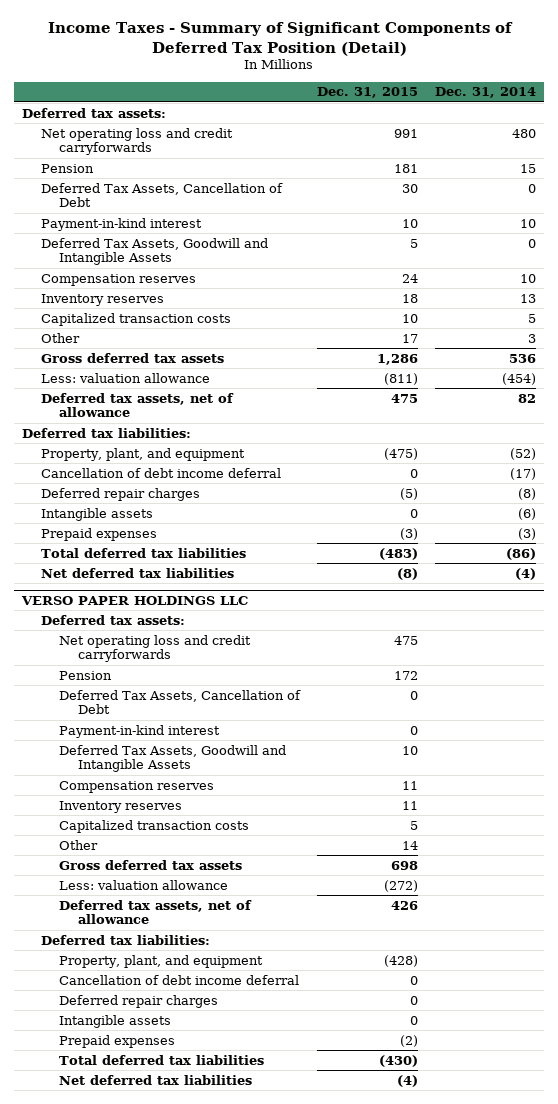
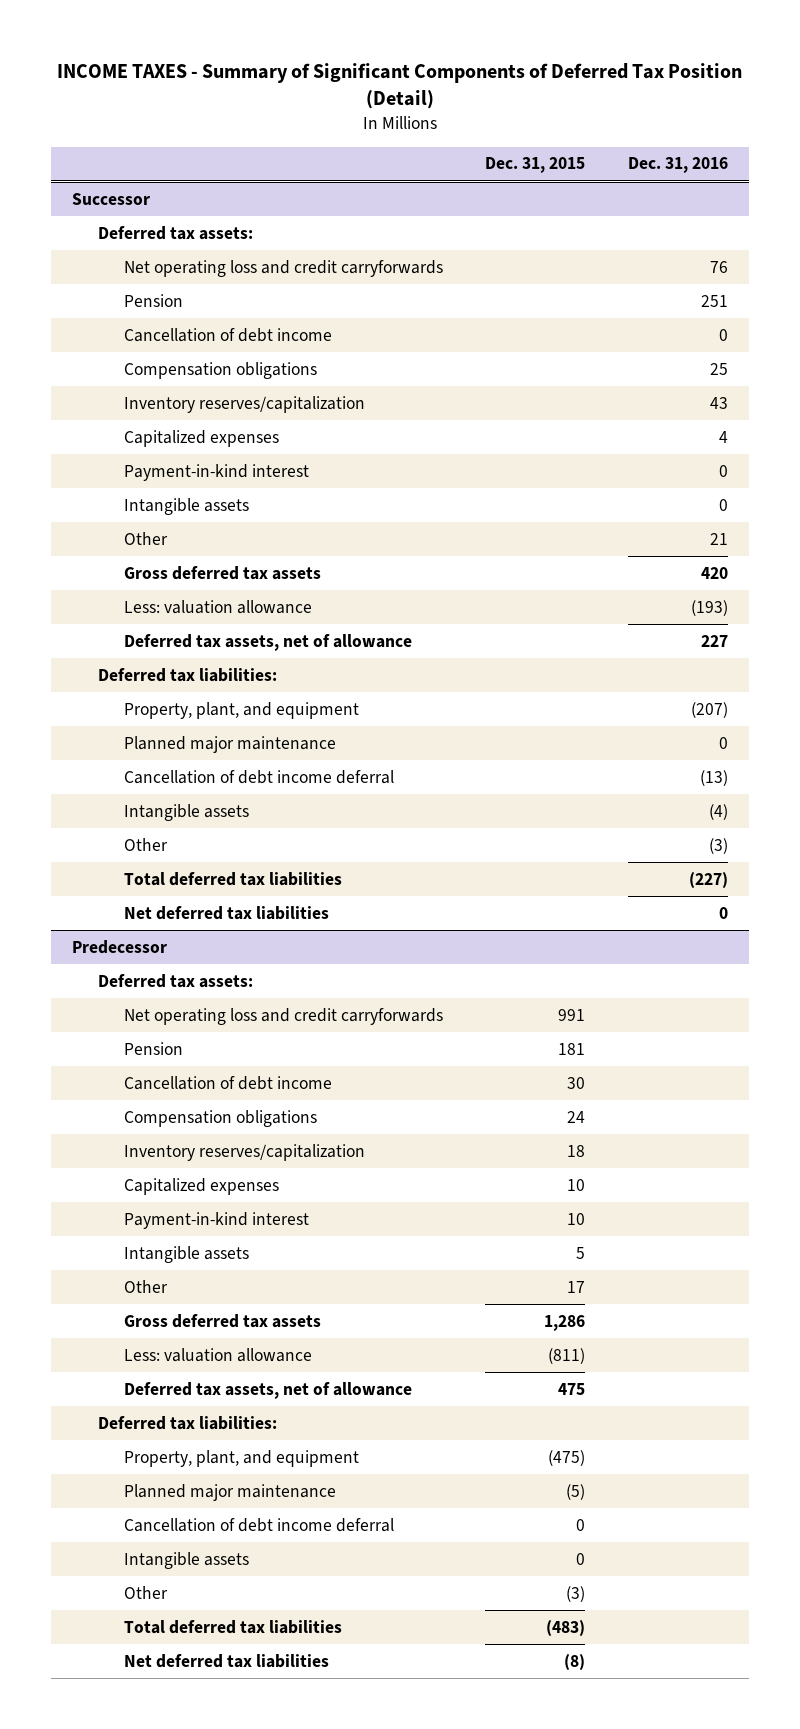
[48,22,514,56] Income Taxes - Summary of Significant Components of Deferred Tax Position (Detail) -> [56,63,742,110] INCOME TAXES - Summary of Significant Components of Deferred Tax Position (Detail)
[434,87,536,99] Dec. 31, 2014 -> none
none -> [627,157,728,174] Dec. 31, 2016
none -> [71,192,150,205] Successor
none -> [98,225,254,240] Deferred tax assets:
none -> [124,259,444,277] Net operating loss and credit carryforwards
none -> [124,293,184,307] Pension
none -> [124,327,333,342] Cancellation of debt income
none -> [124,361,318,379] Compensation obligations
none -> [124,395,366,413] Inventory reserves/capitalization
none -> [124,429,280,447] Capitalized expenses
none -> [124,463,310,481] Payment-in-kind interest
none -> [124,497,250,515] Intangible assets
none -> [124,531,169,545] Other
none -> [124,565,322,580] Gross deferred tax assets
none -> [124,599,313,614] Less: valuation allowance
none -> [124,633,413,651] Deferred tax assets, net of allowance
none -> [98,667,278,682] Deferred tax liabilities:
none -> [124,701,360,719] Property, plant, and equipment
none -> [124,735,337,753] Planned major maintenance
none -> [124,769,395,784] Cancellation of debt income deferral
none -> [124,803,250,821] Intangible assets
none -> [124,837,169,851] Other
none -> [124,871,343,886] Total deferred tax liabilities
none -> [124,905,330,920] Net deferred tax liabilities
none -> [71,939,167,954] Predecessor
[40,182,283,208] Deferred Tax Assets, Cancellation of Debt -> [124,1075,333,1090] Cancellation of debt income
none -> [124,1109,318,1127] Compensation obligations
none -> [124,1143,366,1161] Inventory reserves/capitalization
none -> [124,1177,280,1195] Capitalized expenses
[40,273,196,286] Compensation reserves -> none
[40,293,164,306] Inventory reserves -> none
[40,312,231,326] Capitalized transaction costs -> none
[40,237,268,266] Deferred Tax Assets, Goodwill and Intangible Assets -> [124,1245,250,1263] Intangible assets
none -> [124,1483,337,1501] Planned major maintenance
[40,487,200,501] Deferred repair charges -> none
[40,527,157,541] Prepaid expenses -> none
none -> [124,1585,169,1599] Other
[21,595,249,605] VERSO PAPER HOLDINGS LLC -> none
[40,614,185,625] Deferred tax assets: -> none
[59,634,252,663] Net operating loss and credit carryforwards -> none
[59,670,113,680] Pension -> none
[59,689,302,715] Deferred Tax Assets, Cancellation of Debt -> none
[59,724,221,738] Payment-in-kind interest -> none
[59,744,287,773] Deferred Tax Assets, Goodwill and Intangible Assets -> none
[59,780,215,793] Compensation reserves -> none
[59,800,183,813] Inventory reserves -> none
[59,819,250,833] Capitalized transaction costs -> none
[59,839,99,850] Other -> none
[59,859,243,870] Gross deferred tax assets -> none
[59,879,229,890] Less: valuation allowance -> none
[59,899,253,925] Deferred tax assets, net of allowance -> none
[40,934,210,945] Deferred tax liabilities: -> none
[59,954,264,968] Property, plant, and equipment -> none
[59,974,300,985] Cancellation of debt income deferral -> none
[59,994,219,1008] Deferred repair charges -> none
[59,1014,172,1028] Intangible assets -> none
[59,1034,176,1048] Prepaid expenses -> none
[59,1054,265,1065] Total deferred tax liabilities -> none
[59,1074,253,1085] Net deferred tax liabilities -> none

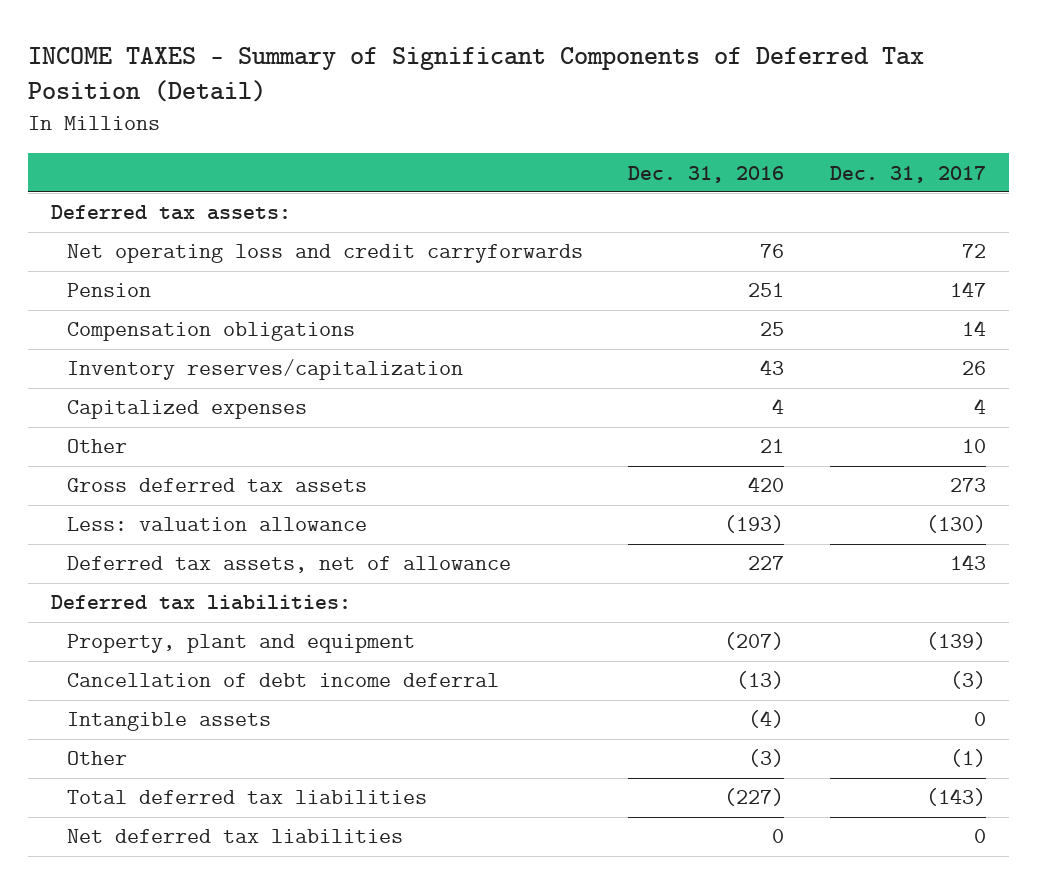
[485,157,586,174] Dec. 31, 2015 -> none
none -> [830,165,987,183] Dec. 31, 2017
[71,192,150,205] Successor -> none
[124,327,333,342] Cancellation of debt income -> none
[124,463,310,481] Payment-in-kind interest -> none
[124,497,250,515] Intangible assets -> none
[124,735,337,753] Planned major maintenance -> none
[124,701,360,719] Property, plant, and equipment -> [66,634,415,654] Property, plant and equipment
[71,939,167,954] Predecessor -> none
[98,973,254,988] Deferred tax assets: -> none
[124,1007,444,1025] Net operating loss and credit carryforwards -> none
[124,1041,184,1055] Pension -> none
[124,1075,333,1090] Cancellation of debt income -> none
[124,1109,318,1127] Compensation obligations -> none
[124,1143,366,1161] Inventory reserves/capitalization -> none
[124,1177,280,1195] Capitalized expenses -> none
[124,1211,310,1229] Payment-in-kind interest -> none
[124,1245,250,1263] Intangible assets -> none
[124,1279,169,1293] Other -> none
[124,1313,322,1328] Gross deferred tax assets -> none
[124,1347,313,1362] Less: valuation allowance -> none
[124,1381,413,1399] Deferred tax assets, net of allowance -> none
[98,1415,278,1430] Deferred tax liabilities: -> none
[124,1449,360,1467] Property, plant, and equipment -> none
[124,1483,337,1501] Planned major maintenance -> none
[124,1517,395,1532] Cancellation of debt income deferral -> none
[124,1551,250,1569] Intangible assets -> none
[124,1585,169,1599] Other -> none
[124,1619,343,1634] Total deferred tax liabilities -> none
[124,1653,330,1668] Net deferred tax liabilities -> none

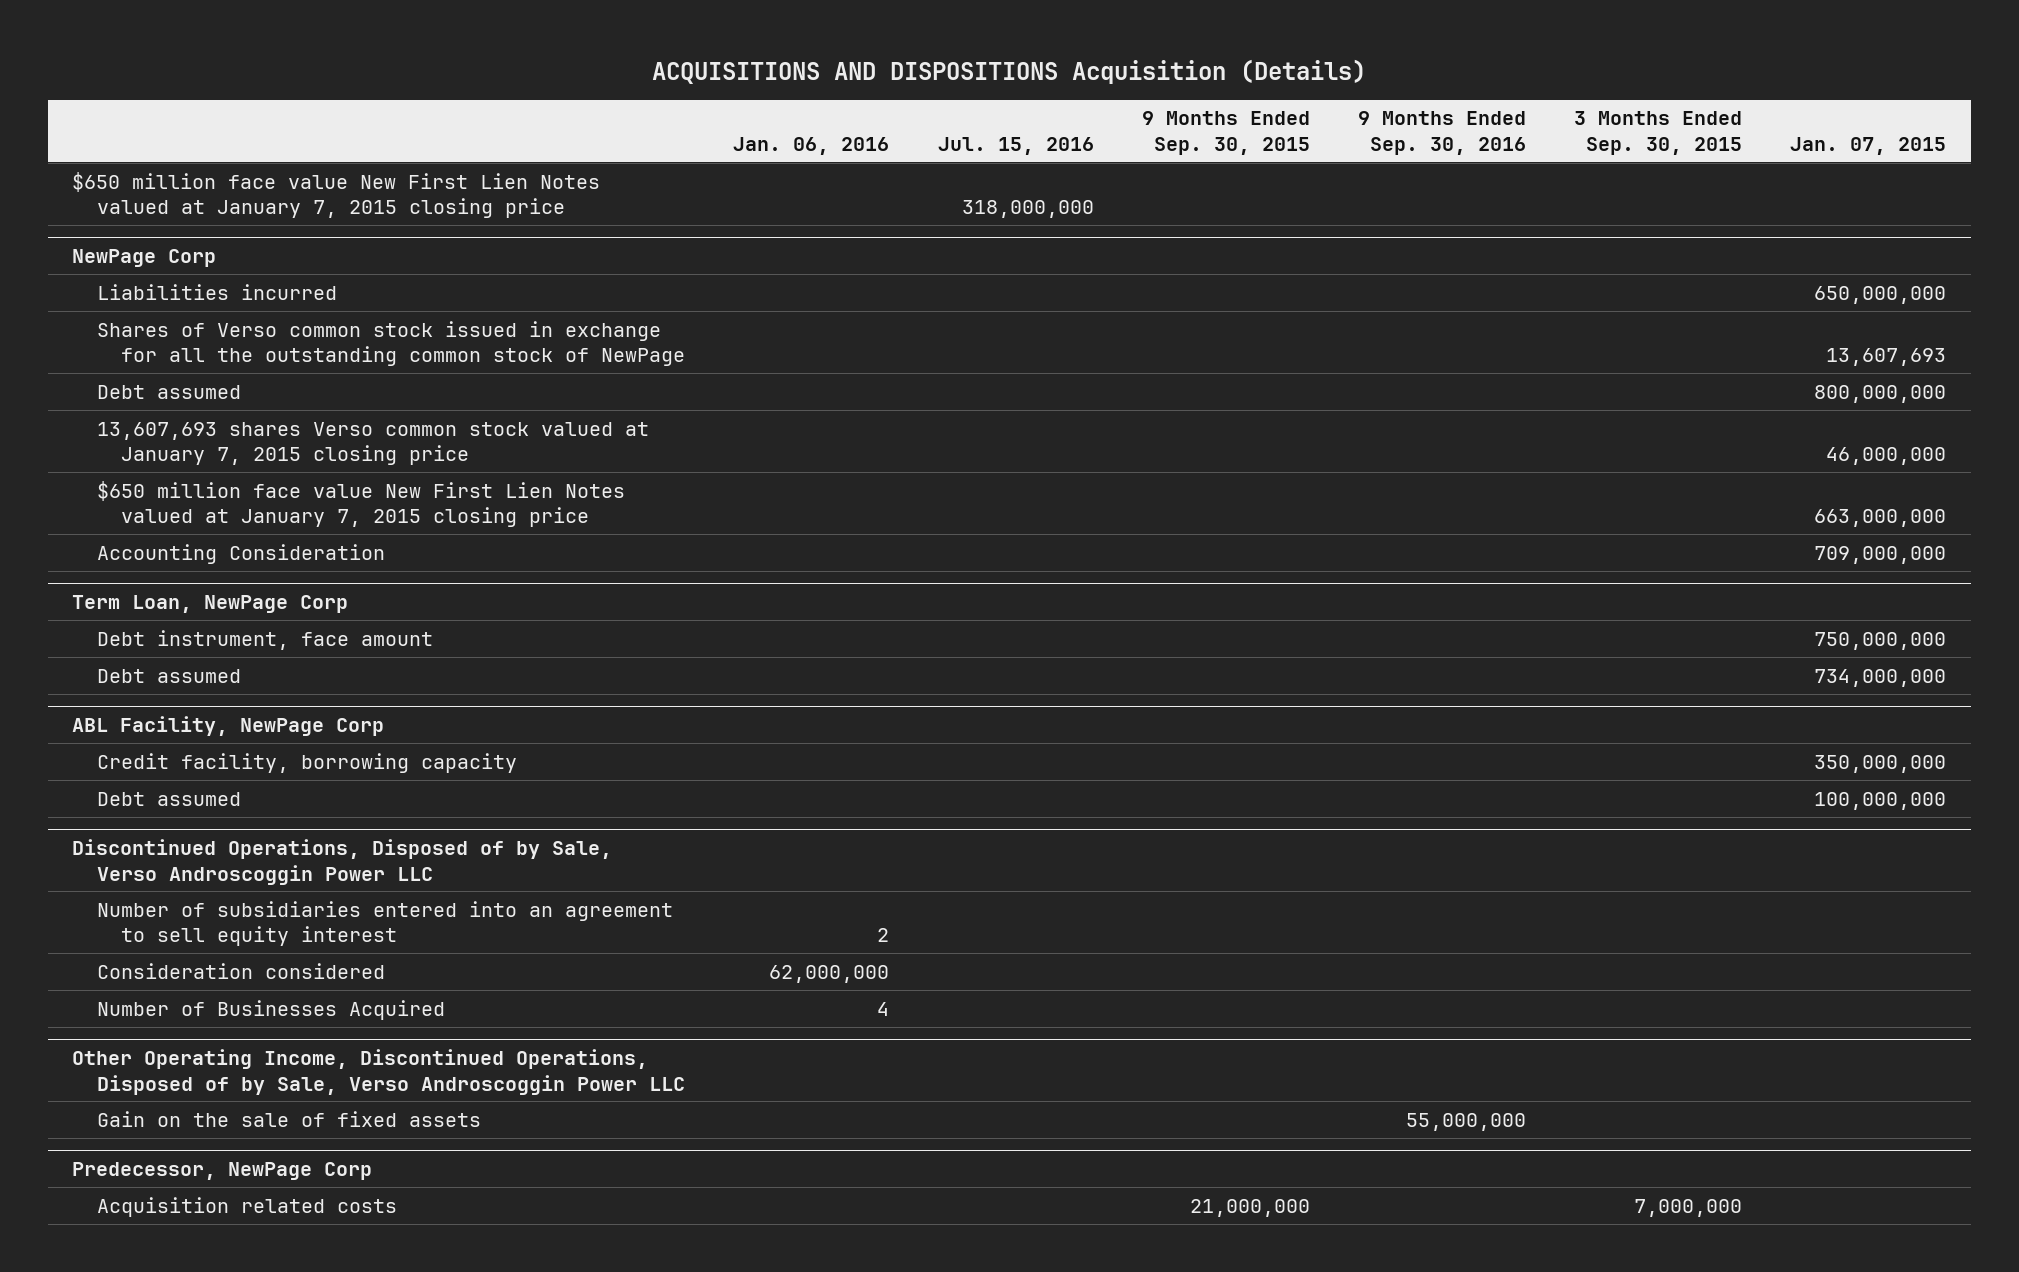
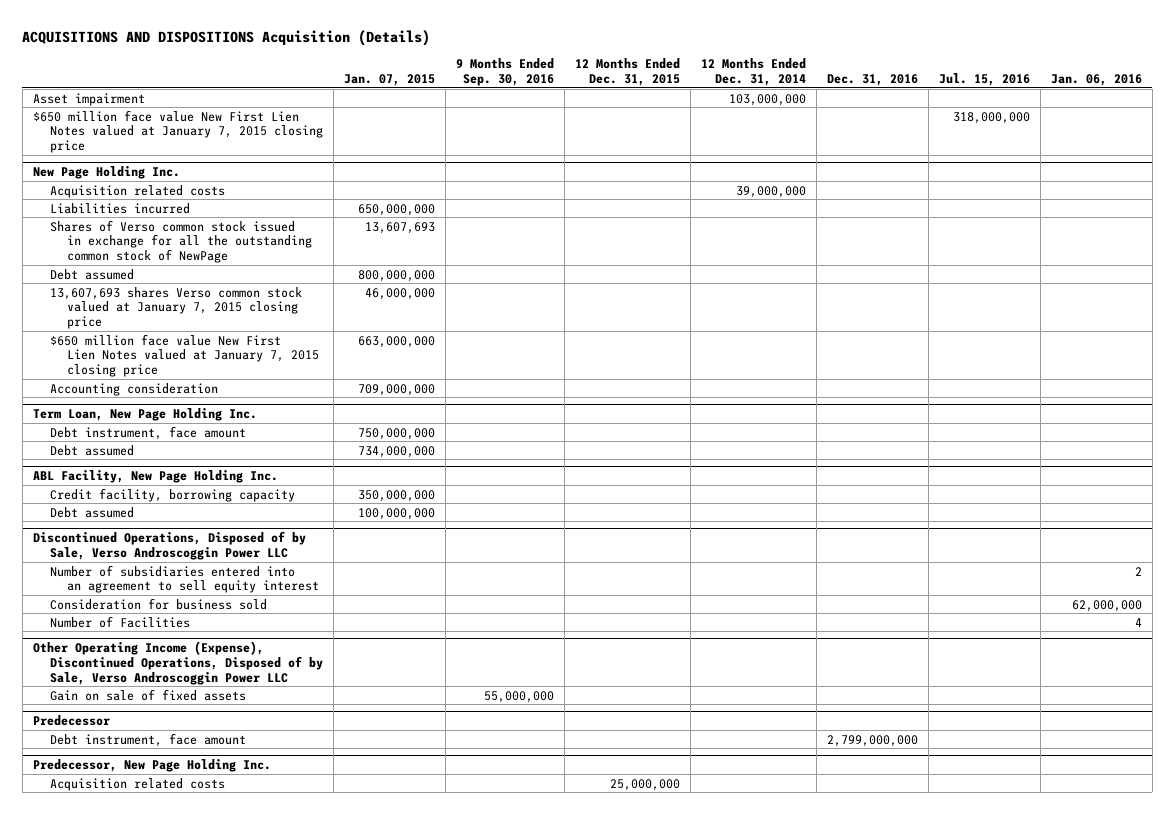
[1141,111,1310,155] 9 Months Ended Sep. 30, 2015 -> none
[1574,111,1743,155] 3 Months Ended Sep. 30, 2015 -> none
none -> [574,57,680,86] 12 Months Ended Dec. 31, 2015
none -> [700,57,806,86] 12 Months Ended Dec. 31, 2014
none -> [826,73,918,86] Dec. 31, 2016
none -> [32,92,145,106] Asset impairment
[72,249,217,268] NewPage Corp -> [32,165,180,179] New Page Holding Inc.
none -> [49,184,225,198] Acquisition related costs
[96,543,385,564] Accounting Consideration -> [49,382,218,396] Accounting consideration
[72,595,349,614] Term Loan, NewPage Corp -> [32,407,257,421] Term Loan, New Page Holding Inc.
[72,716,385,737] ABL Facility, NewPage Corp -> [32,469,278,483] ABL Facility, New Page Holding Inc.
[96,1196,397,1217] Acquisition related costs -> none
[96,962,385,979] Consideration considered -> [49,597,267,610] Consideration for business sold
[96,999,445,1020] Number of Businesses Acquired -> [49,615,190,628] Number of Facilities
[72,1049,685,1095] Other Operating Income, Discontinued Operations, Disposed of by Sale, Verso Androscoggin Power LLC -> [32,640,323,685] Other Operating Income (Expense), Discontinued Operations, Disposed of by Sale, Verso Androscoggin Power LLC
[96,1110,481,1127] Gain on the sale of fixed assets -> [49,688,246,701] Gain on sale of fixed assets
[72,1162,373,1181] Predecessor, NewPage Corp -> [32,714,110,726] Predecessor
none -> [49,732,246,747] Debt instrument, face amount
none -> [32,758,271,772] Predecessor, New Page Holding Inc.
none -> [49,777,225,791] Acquisition related costs

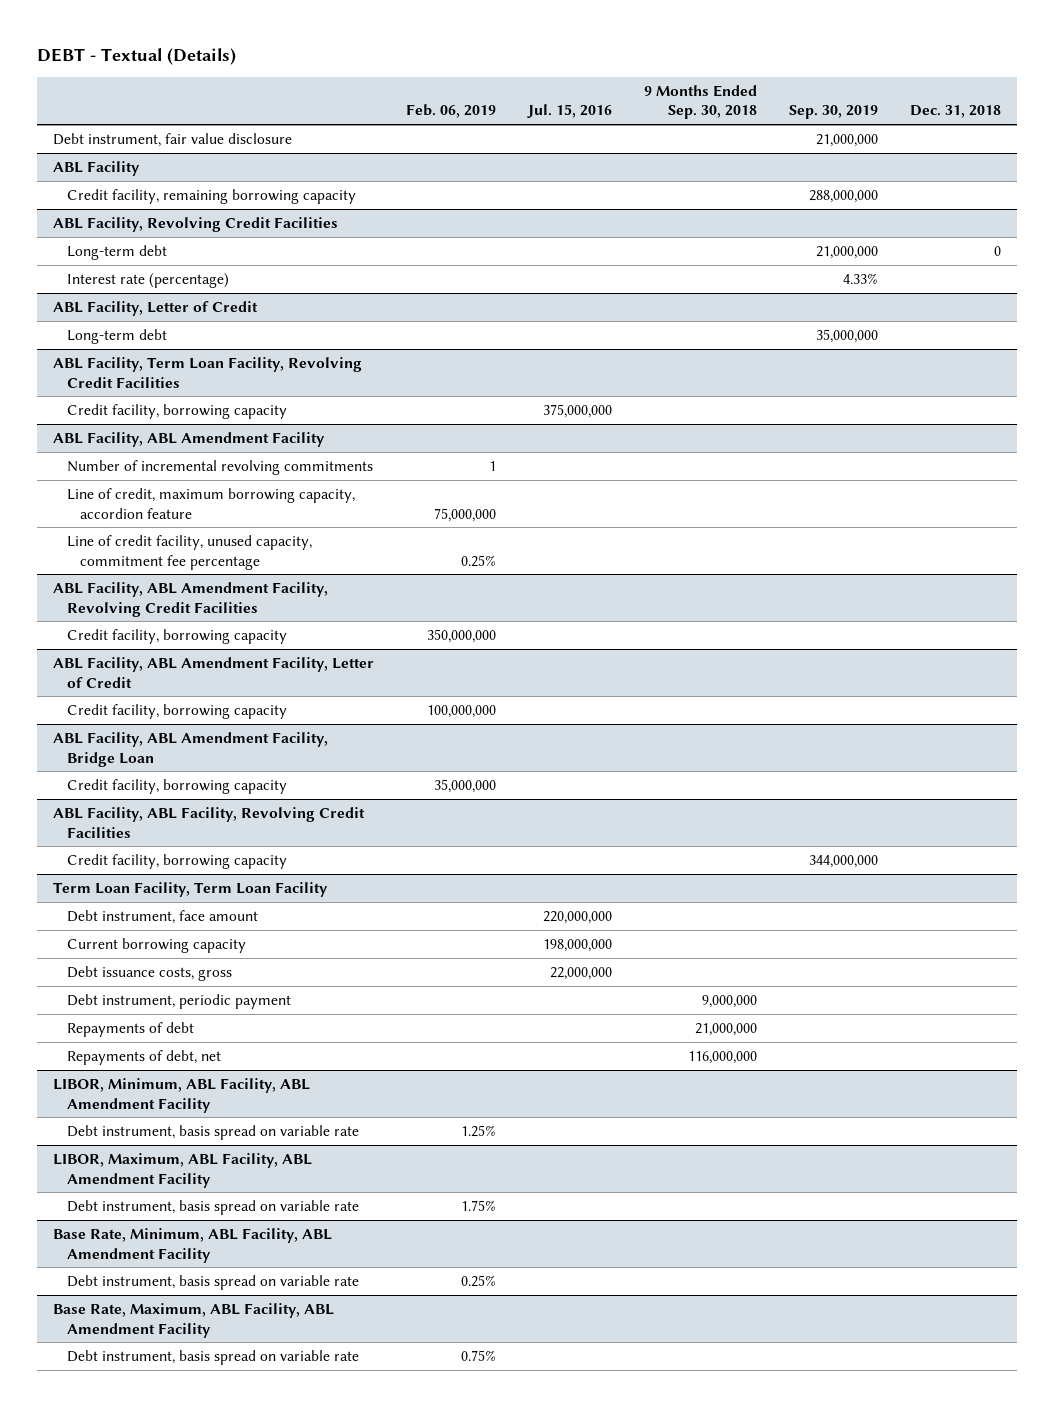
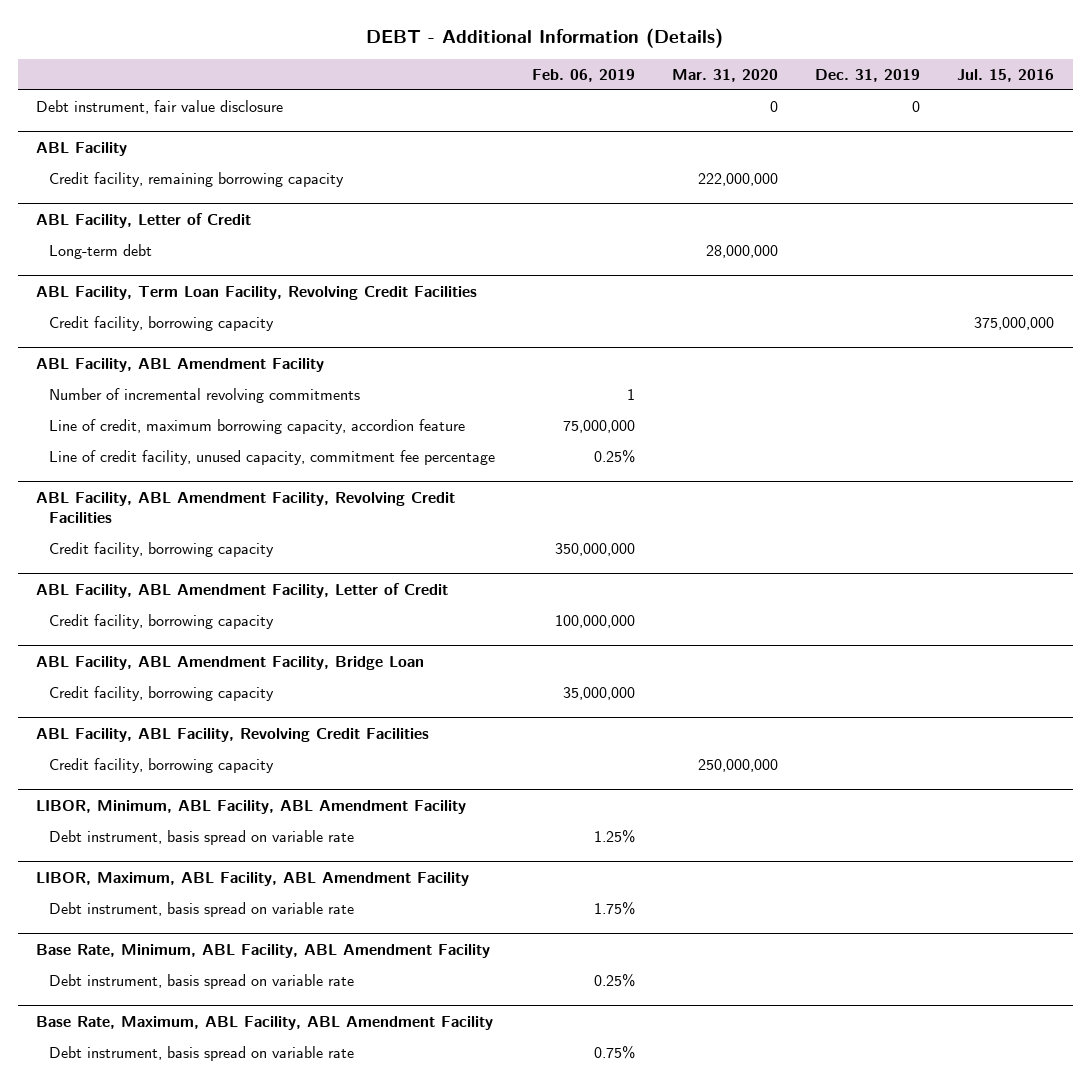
[37,48,237,66] DEBT - Textual (Details) -> [366,27,724,48] DEBT - Additional Information (Details)
[644,84,758,120] 9 Months Ended Sep. 30, 2018 -> none
[788,105,878,120] Sep. 30, 2019 -> none
[909,105,1001,119] Dec. 31, 2018 -> none
none -> [672,69,779,83] Mar. 31, 2020
none -> [815,69,921,83] Dec. 31, 2019
[53,216,339,232] ABL Facility, Revolving Credit Facilities -> none
[66,244,167,260] Long-term debt -> none
[66,272,229,288] Interest rate (percentage) -> none
[53,881,329,897] Term Loan Facility, Term Loan Facility -> none
[66,909,258,924] Debt instrument, face amount -> none
[66,937,246,953] Current borrowing capacity -> none
[66,965,232,981] Debt issuance costs, gross -> none
[66,993,291,1009] Debt instrument, periodic payment -> none
[66,1021,194,1037] Repayments of debt -> none
[66,1049,221,1065] Repayments of debt, net -> none

